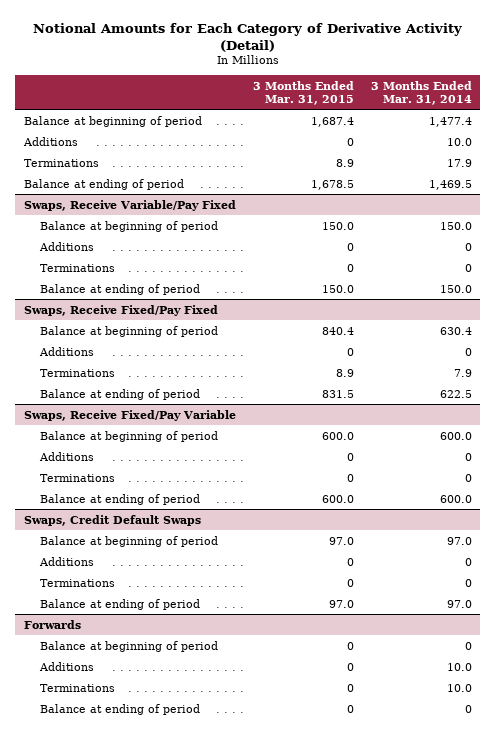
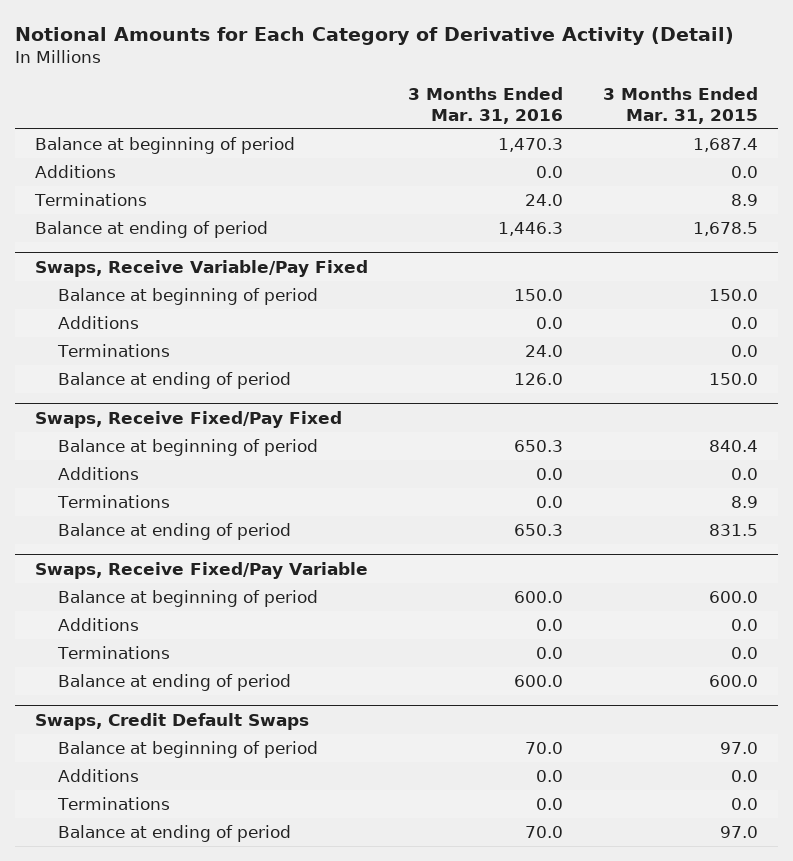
[370,81,472,105] 3 Months Ended Mar. 31, 2014 -> none
none -> [407,86,563,125] 3 Months Ended Mar. 31, 2016
[346,137,354,146] 0 -> [730,165,758,178] 0.0
[346,242,354,251] 0 -> [730,316,758,329] 0.0
[346,263,354,272] 0 -> [730,344,758,357] 0.0
[346,347,354,356] 0 -> [730,467,758,480] 0.0
[346,452,354,461] 0 -> [730,618,758,631] 0.0
[346,473,354,482] 0 -> [730,646,758,659] 0.0
[346,557,354,566] 0 -> [730,769,758,782] 0.0
[346,578,354,587] 0 -> [730,797,758,810] 0.0
[23,619,81,629] Forwards -> none
[39,640,218,652] Balance at beginning of period -> none
[38,661,94,671] Additions -> none
[39,683,115,692] Terminations -> none
[39,703,200,715] Balance at ending of period -> none

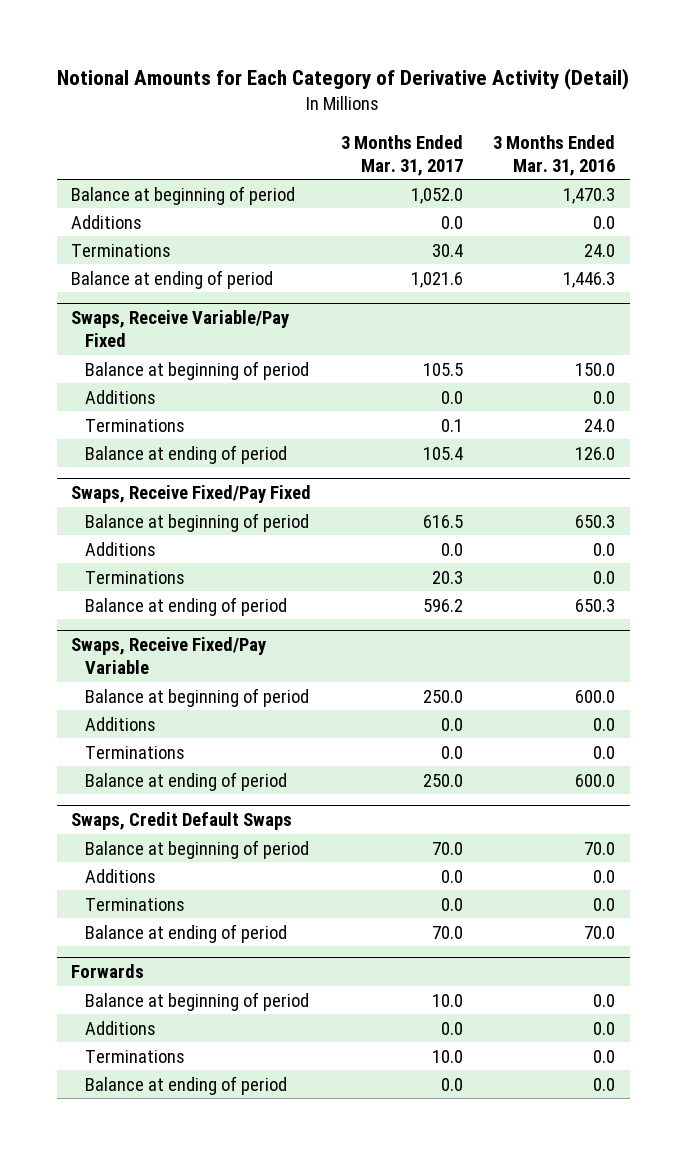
[602,86,758,125] 3 Months Ended Mar. 31, 2015 -> none
none -> [341,134,464,176] 3 Months Ended Mar. 31, 2017
none -> [71,964,145,979] Forwards
none -> [85,991,310,1011] Balance at beginning of period
none -> [85,1020,157,1035] Additions
none -> [85,1049,186,1063] Terminations
none -> [85,1075,288,1095] Balance at ending of period

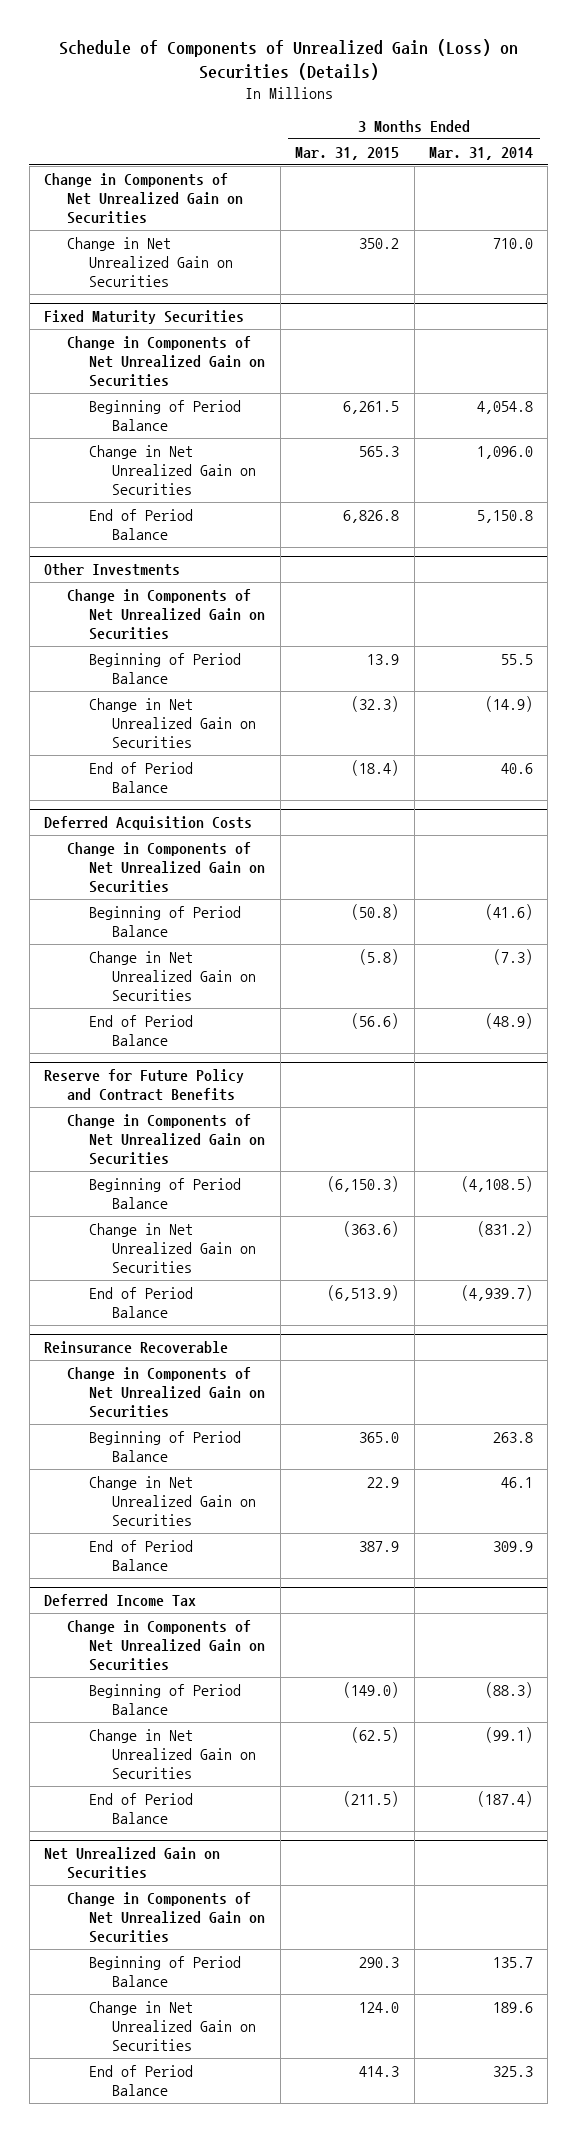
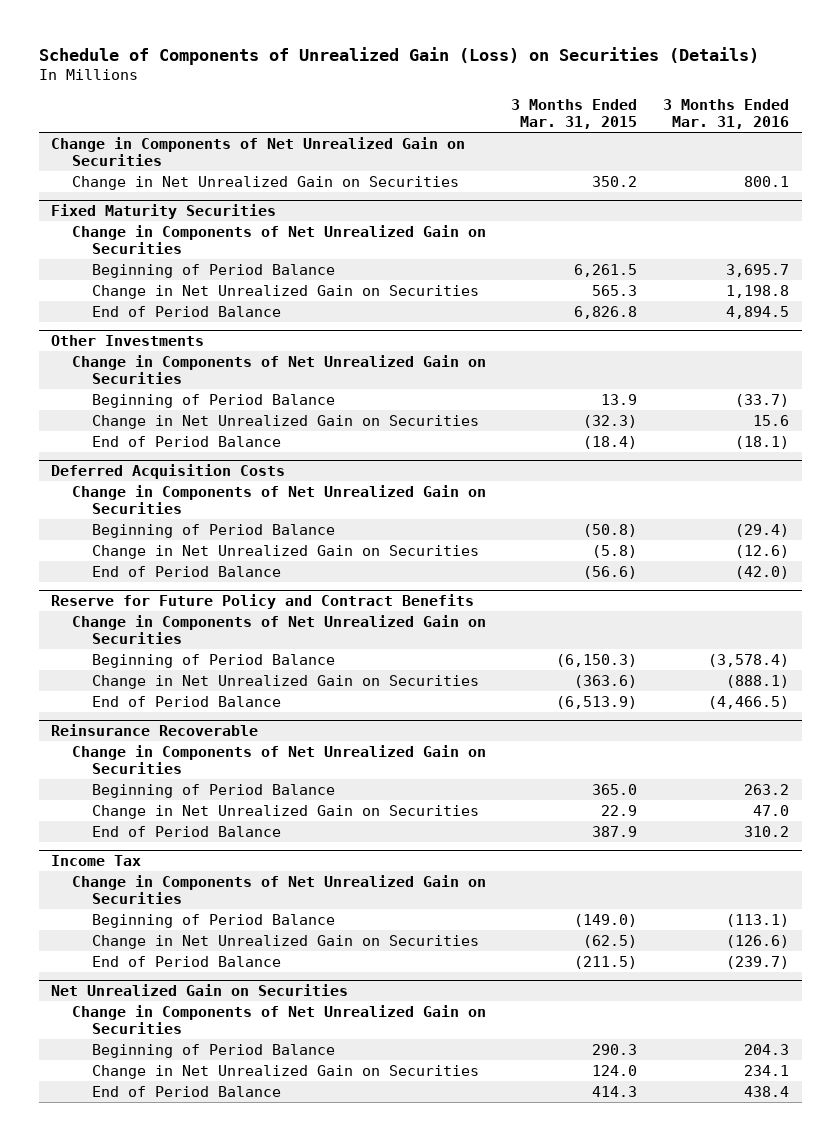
[429,146,534,160] Mar. 31, 2014 -> none
none -> [663,99,790,130] 3 Months Ended Mar. 31, 2016
[44,1594,197,1608] Deferred Income Tax -> [51,855,142,867] Income Tax

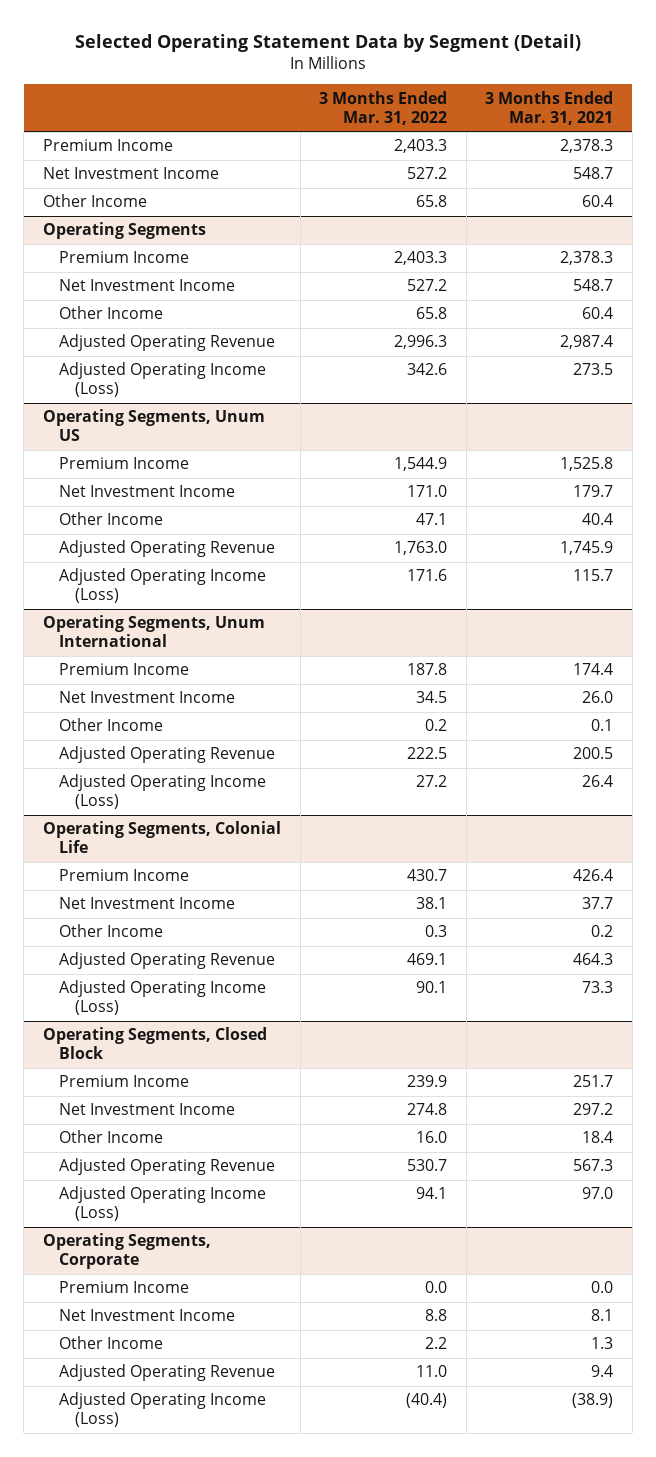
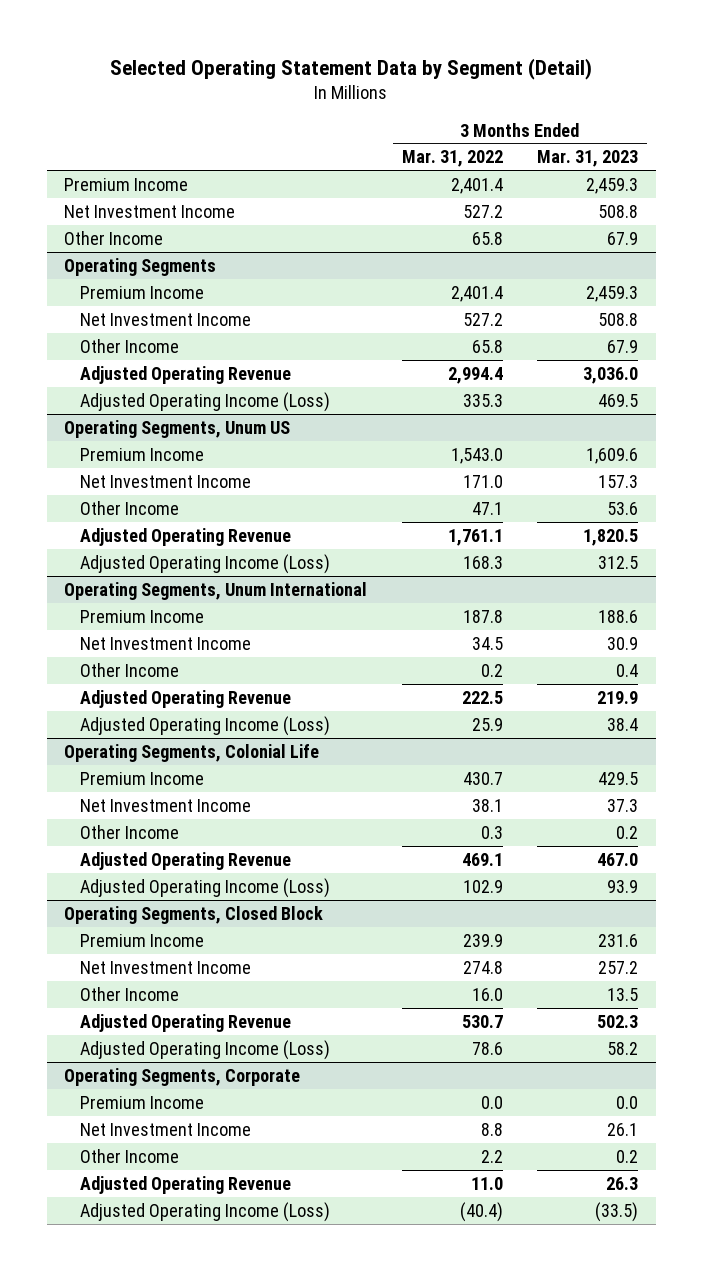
[485,90,614,125] 3 Months Ended Mar. 31, 2021 -> none
none -> [537,150,639,168] Mar. 31, 2023
[394,139,448,154] 2,403.3 -> [450,177,503,194] 2,401.4
[394,251,448,266] 2,403.3 -> [450,285,503,302] 2,401.4
[394,335,448,350] 2,996.3 -> [447,366,503,384] 2,994.4
[407,363,448,376] 342.6 -> [462,393,503,407] 335.3
[394,457,448,472] 1,544.9 -> [450,447,503,464] 1,543.0
[394,541,448,556] 1,763.0 -> [447,528,503,546] 1,761.1
[407,569,448,582] 171.6 -> [462,555,503,569] 168.3
[416,775,448,788] 27.2 -> [471,717,503,731] 25.9
[416,981,448,994] 90.1 -> [462,879,503,893] 102.9
[416,1187,448,1200] 94.1 -> [471,1041,503,1055] 78.6

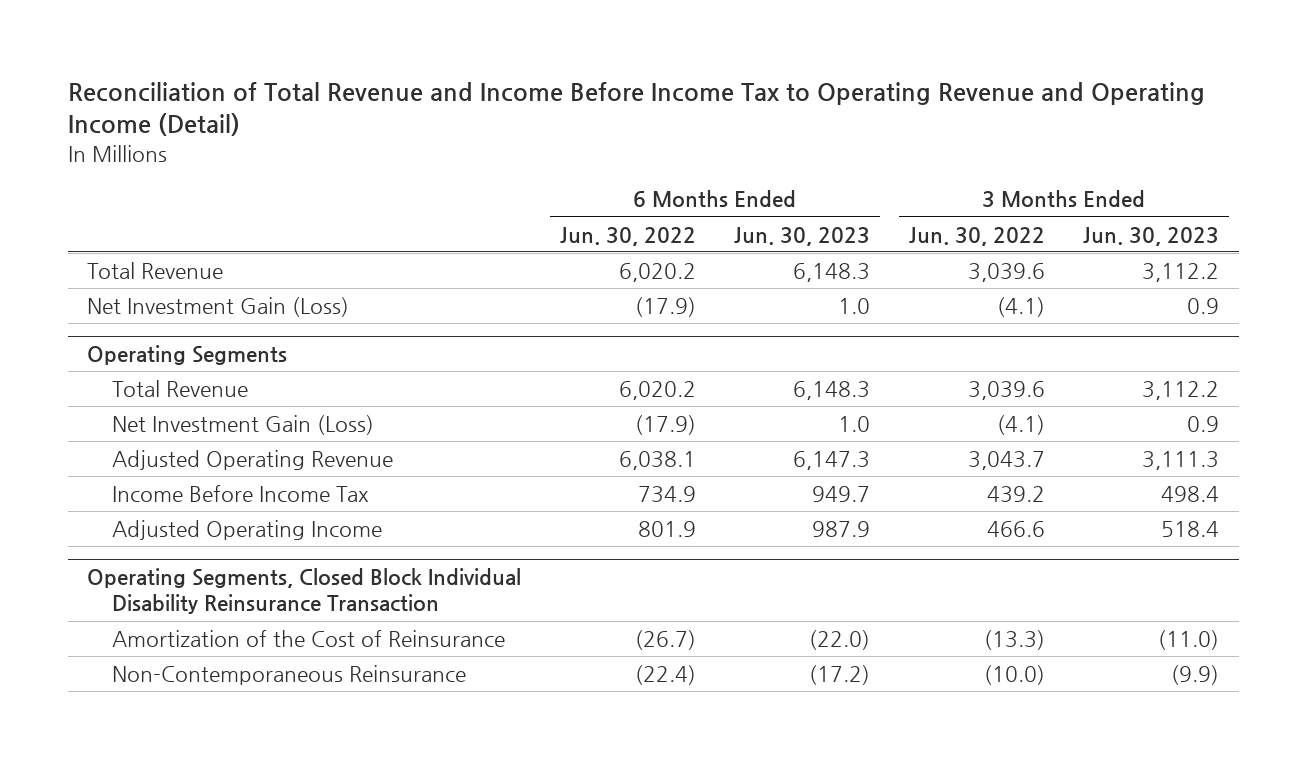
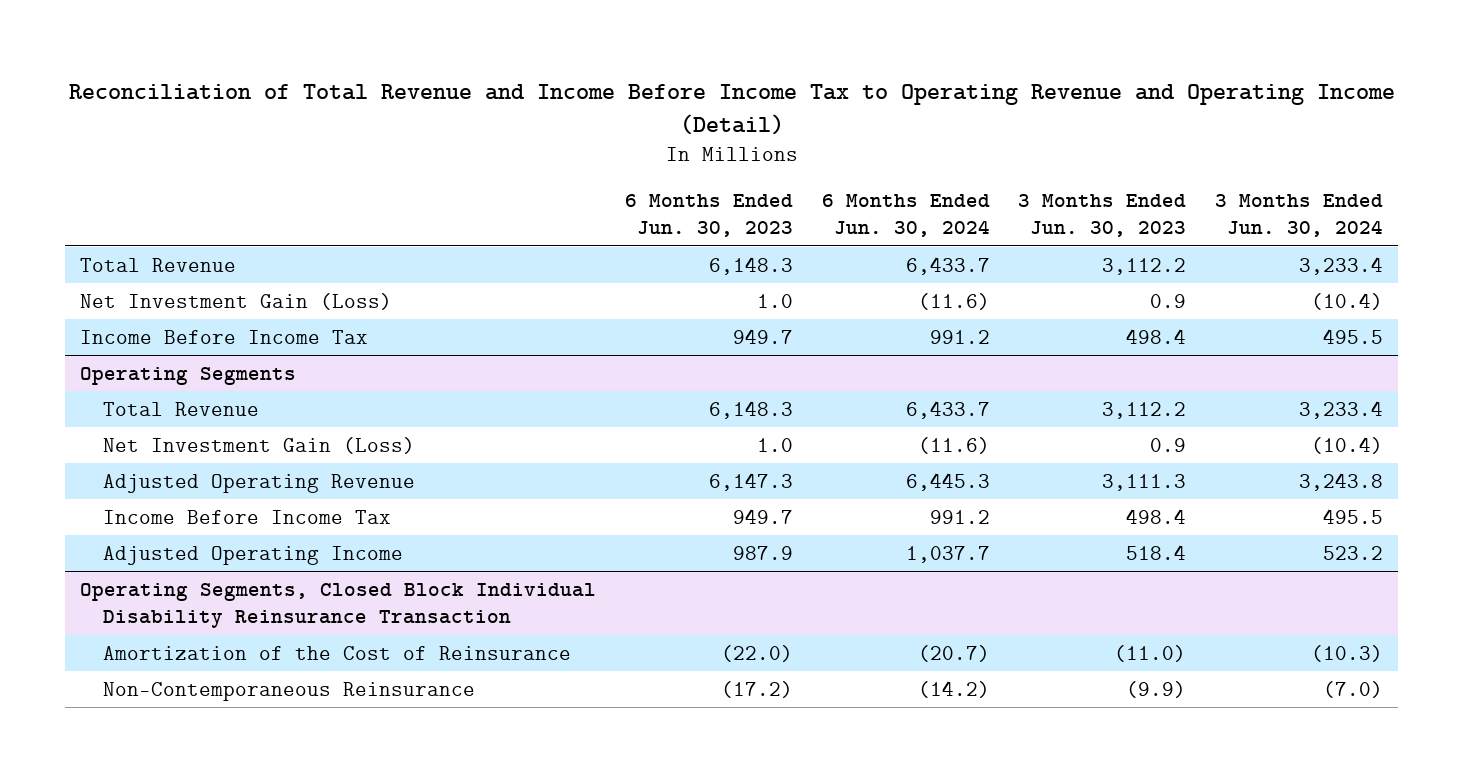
[559,226,696,246] Jun. 30, 2022 -> none
[908,226,1045,246] Jun. 30, 2022 -> none
none -> [821,193,990,237] 6 Months Ended Jun. 30, 2024
none -> [1215,193,1384,237] 3 Months Ended Jun. 30, 2024
none -> [79,329,368,344] Income Before Income Tax

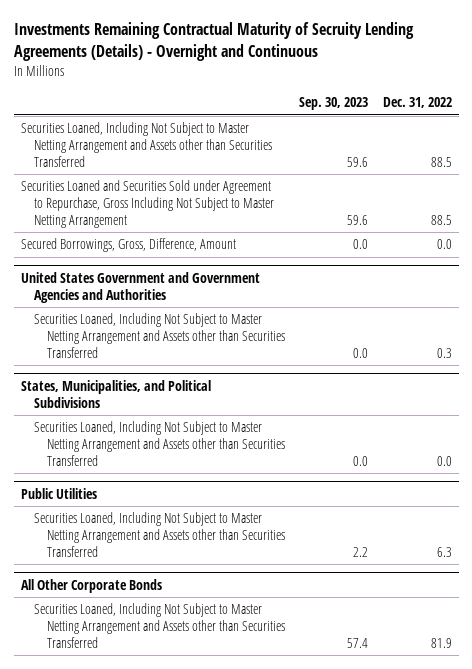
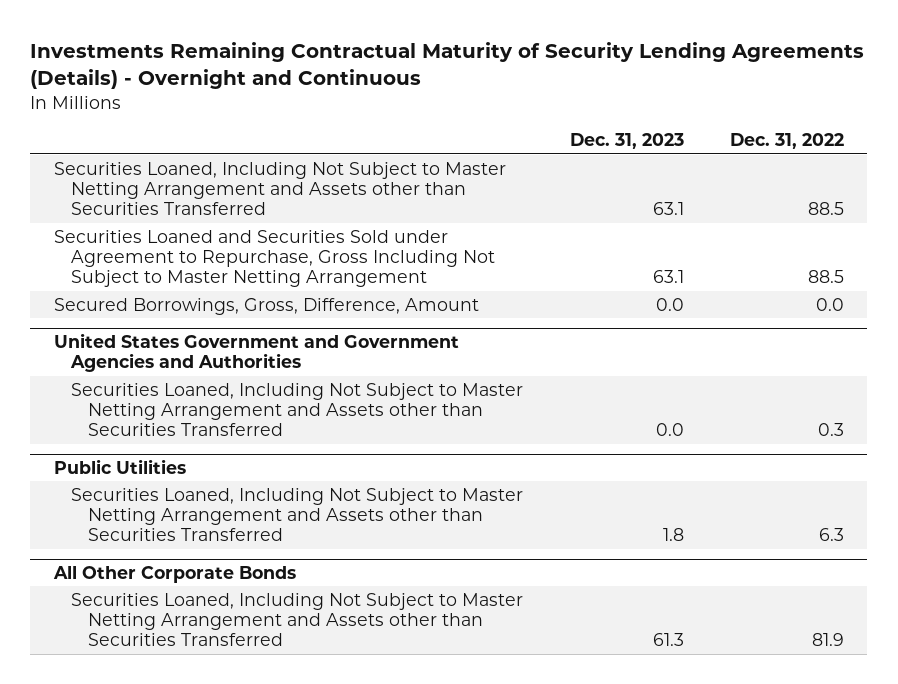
[13,22,414,62] Investments Remaining Contractual Maturity of Secruity Lending Agreements (Details) - Overnight and Continuous -> [30,41,865,90] Investments Remaining Contractual Maturity of Security Lending Agreements (Details) - Overnight and Continuous
[299,97,369,111] Sep. 30, 2023 -> none
none -> [569,133,684,150] Dec. 31, 2023
[20,379,211,408] States, Municipalities, and Political Subdivisions -> none
[34,421,286,466] Securities Loaned, Including Not Subject to Master Netting Arrangement and Assets other than Securities Transferred -> none

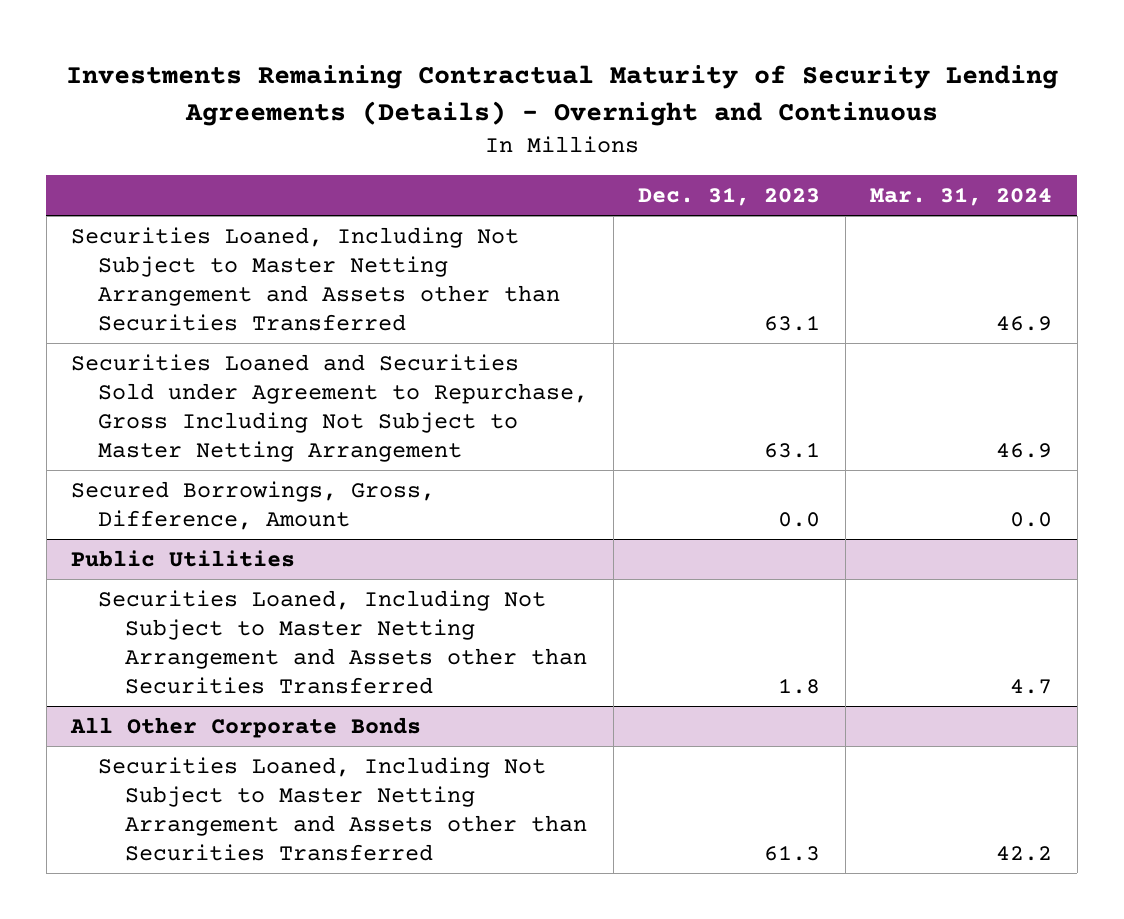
[730,133,845,150] Dec. 31, 2022 -> none
none -> [870,186,1053,206] Mar. 31, 2024
[53,332,459,373] United States Government and Government Agencies and Authorities -> none
[70,382,523,437] Securities Loaned, Including Not Subject to Master Netting Arrangement and Assets other than Securities Transferred -> none

